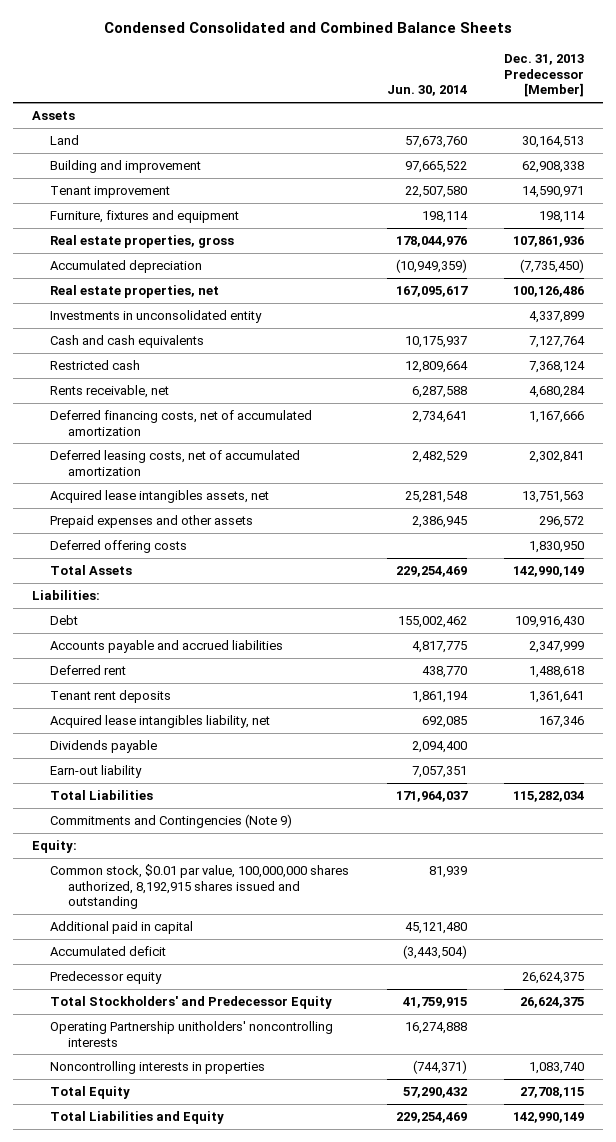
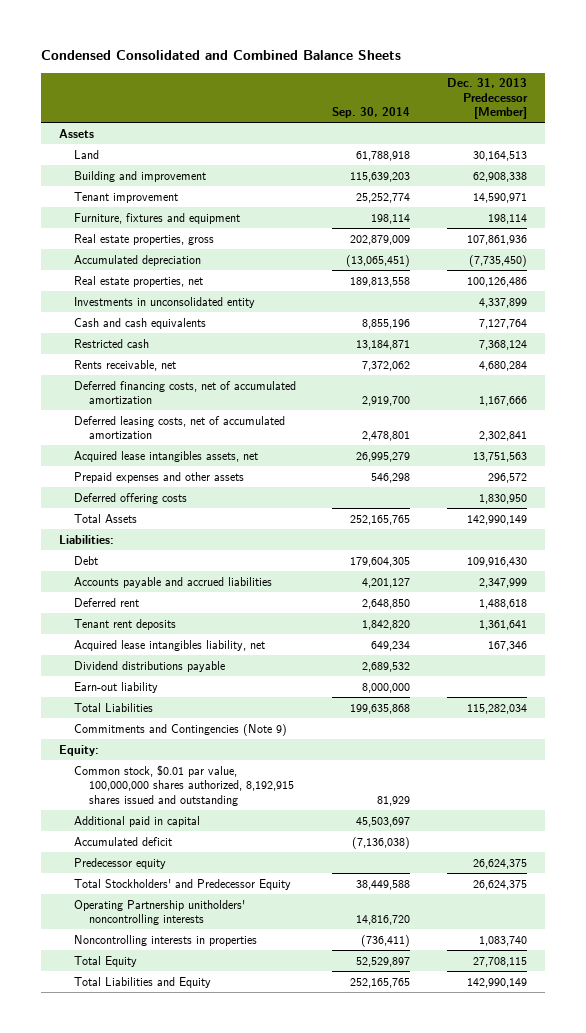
[386,85,467,97] Jun. 30, 2014 -> none
none -> [332,107,411,119] Sep. 30, 2014
[49,740,157,754] Dividends payable -> [74,660,226,672] Dividend distributions payable

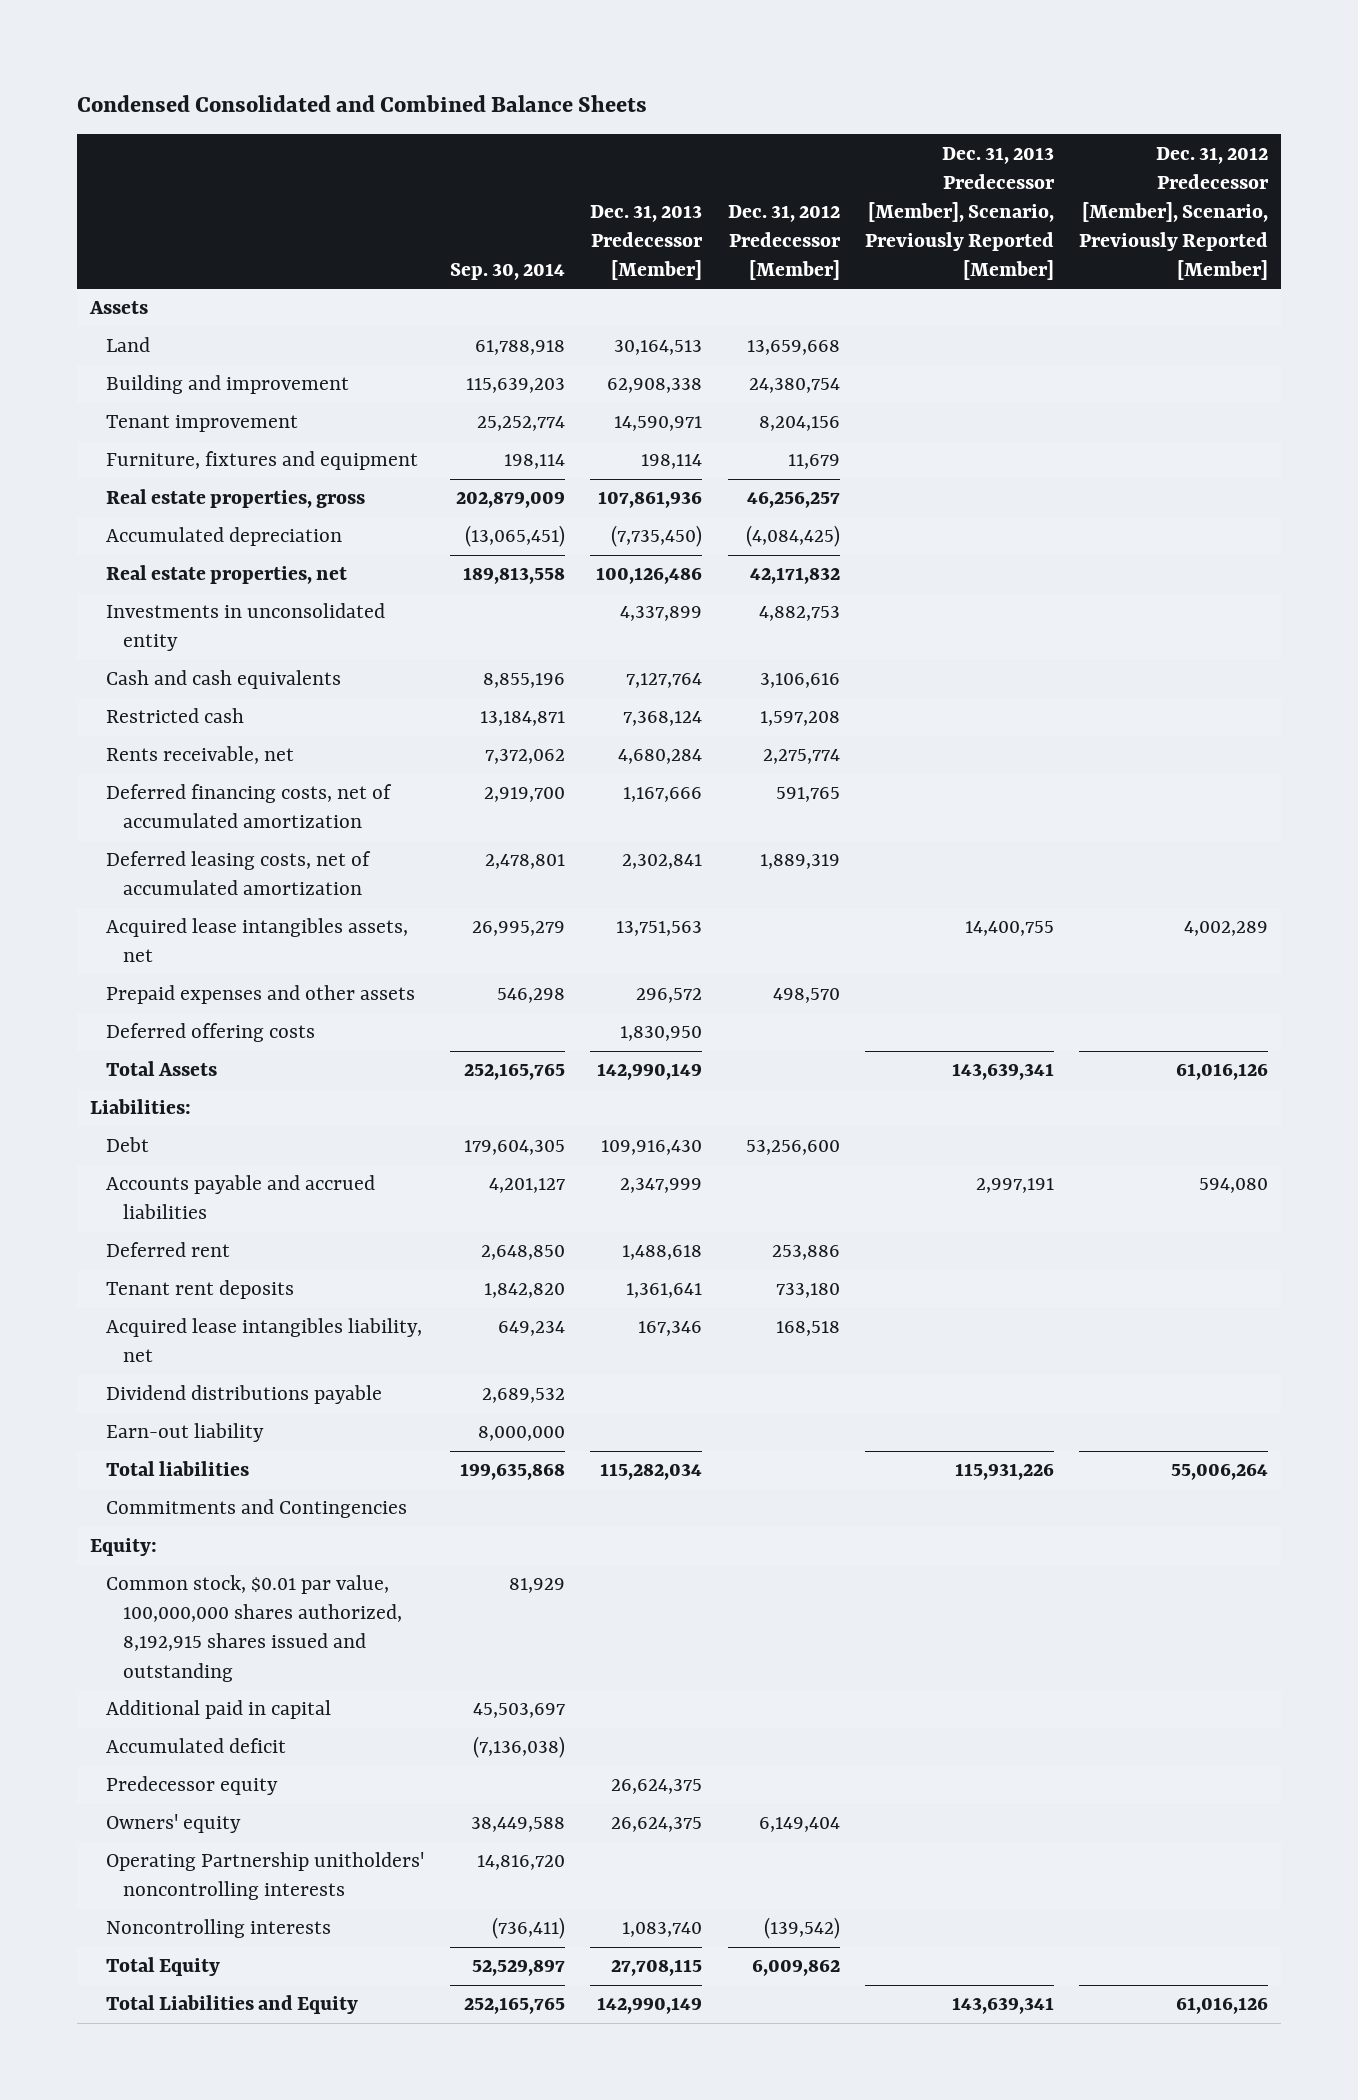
none -> [727,204,841,280] Dec. 31, 2012 Predecessor [Member]
none -> [864,146,1055,280] Dec. 31, 2013 Predecessor [Member], Scenario, Previously Reported [Member]
none -> [1079,146,1270,280] Dec. 31, 2012 Predecessor [Member], Scenario, Previously Reported [Member]
[74,702,154,712] Total Liabilities -> [106,1461,250,1477] Total liabilities
[74,723,288,736] Commitments and Contingencies (Note 9) -> [106,1499,408,1519] Commitments and Contingencies
[74,878,292,890] Total Stockholders' and Predecessor Equity -> [106,1814,242,1834] Owners' equity
[74,934,258,946] Noncontrolling interests in properties -> [106,1919,332,1939] Noncontrolling interests

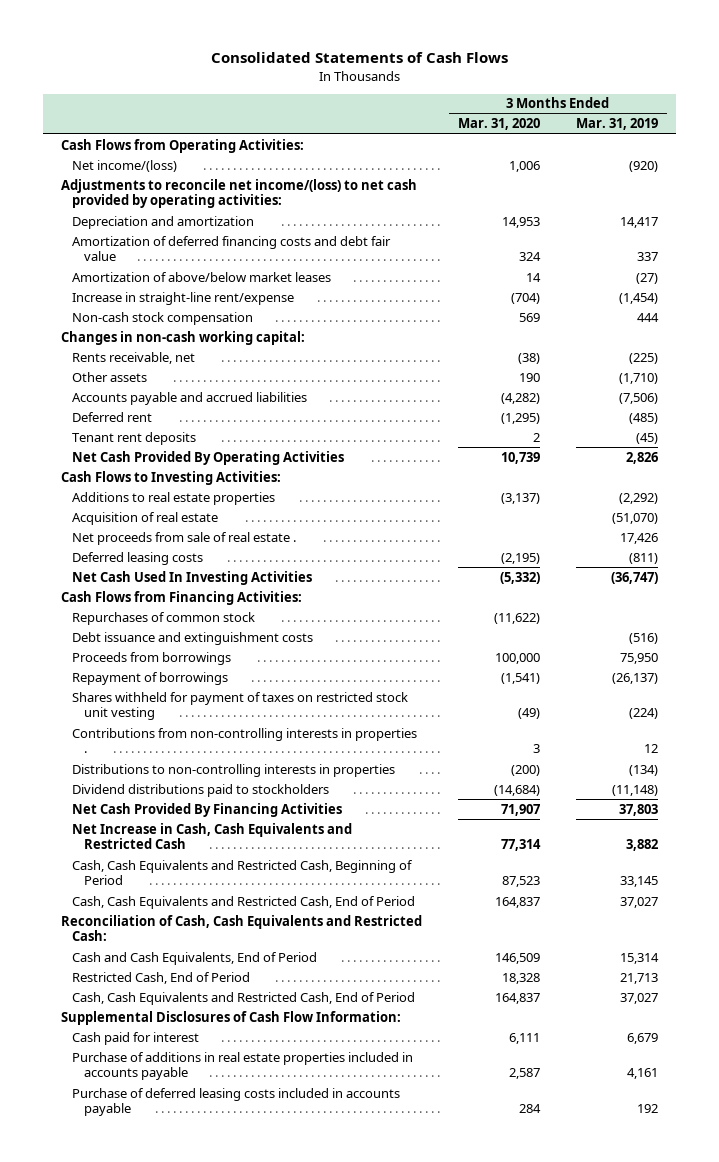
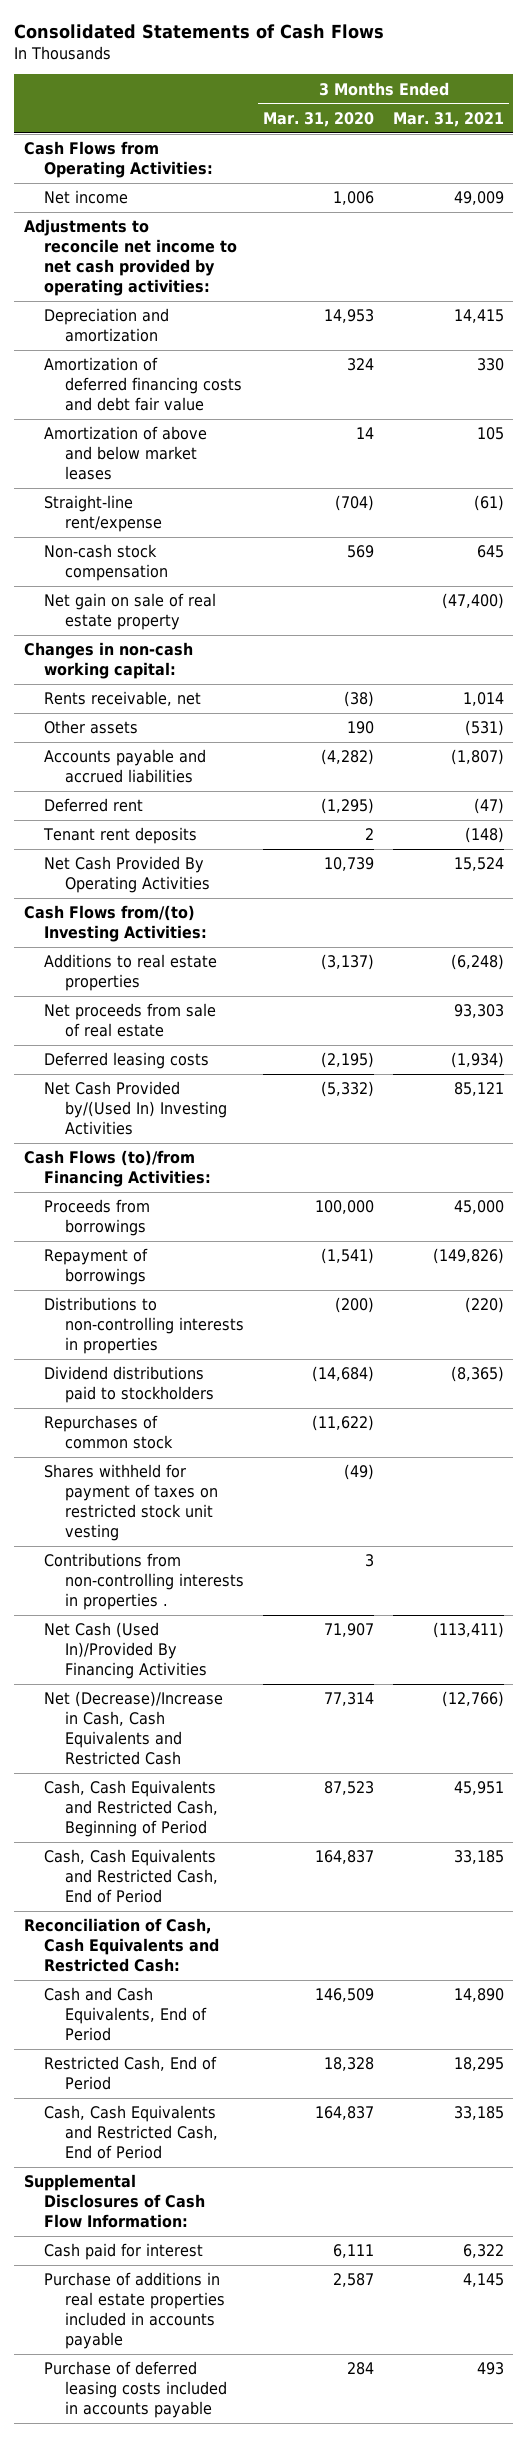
[576,118,659,131] Mar. 31, 2019 -> none
none -> [393,111,505,127] Mar. 31, 2021
[72,159,178,172] Net income/(loss) -> [44,190,129,205] Net income
[60,178,417,209] Adjustments to reconcile net income/(loss) to net cash provided by operating activities: -> [23,219,238,296] Adjustments to reconcile net income to net cash provided by operating activities:
[72,271,332,282] Amortization of above/below market leases -> [44,426,208,480] Amortization of above and below market leases
[72,291,295,305] Increase in straight-line rent/expense -> [44,495,163,533] Straight-line rent/expense
none -> [44,593,217,631] Net gain on sale of real estate property
[60,470,281,485] Cash Flows to Investing Activities: -> [23,905,208,943] Cash Flows from/(to) Investing Activities:
[72,511,219,525] Acquisition of real estate -> none
[72,531,297,545] Net proceeds from sale of real estate . -> [44,1003,217,1038] Net proceeds from sale of real estate
[72,631,314,645] Debt issuance and extinguishment costs -> none
[72,570,313,585] Net Cash Used In Investing Activities -> [44,1081,228,1135] Net Cash Provided by/(Used In) Investing Activities
[60,590,302,605] Cash Flows from Financing Activities: -> [23,1150,212,1188] Cash Flows (to)/from Financing Activities:
[72,611,256,625] Repurchases of common stock -> [44,1415,174,1450] Repurchases of common stock
[72,691,409,721] Shares withheld for payment of taxes on restricted stock unit vesting -> [44,1464,219,1541] Shares withheld for payment of taxes on restricted stock unit vesting
[72,727,418,754] Contributions from non-controlling interests in properties . -> [44,1553,245,1610] Contributions from non-controlling interests in properties .
[72,802,343,817] Net Cash Provided By Financing Activities -> [44,1622,208,1679] Net Cash (Used In)/Provided By Financing Activities
[72,822,353,850] Net Increase in Cash, Cash Equivalents and Restricted Cash -> [44,1691,224,1765] Net (Decrease)/Increase in Cash, Cash Equivalents and Restricted Cash

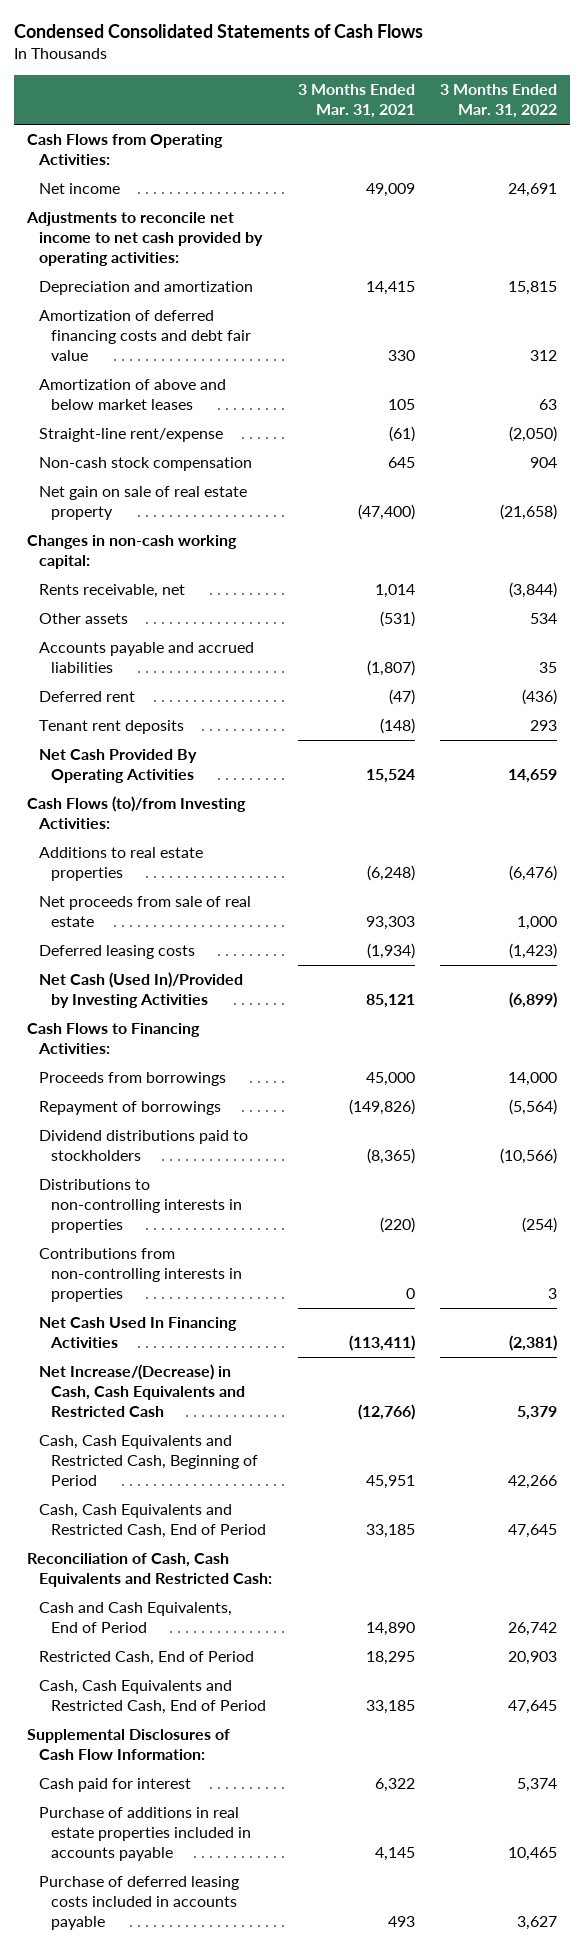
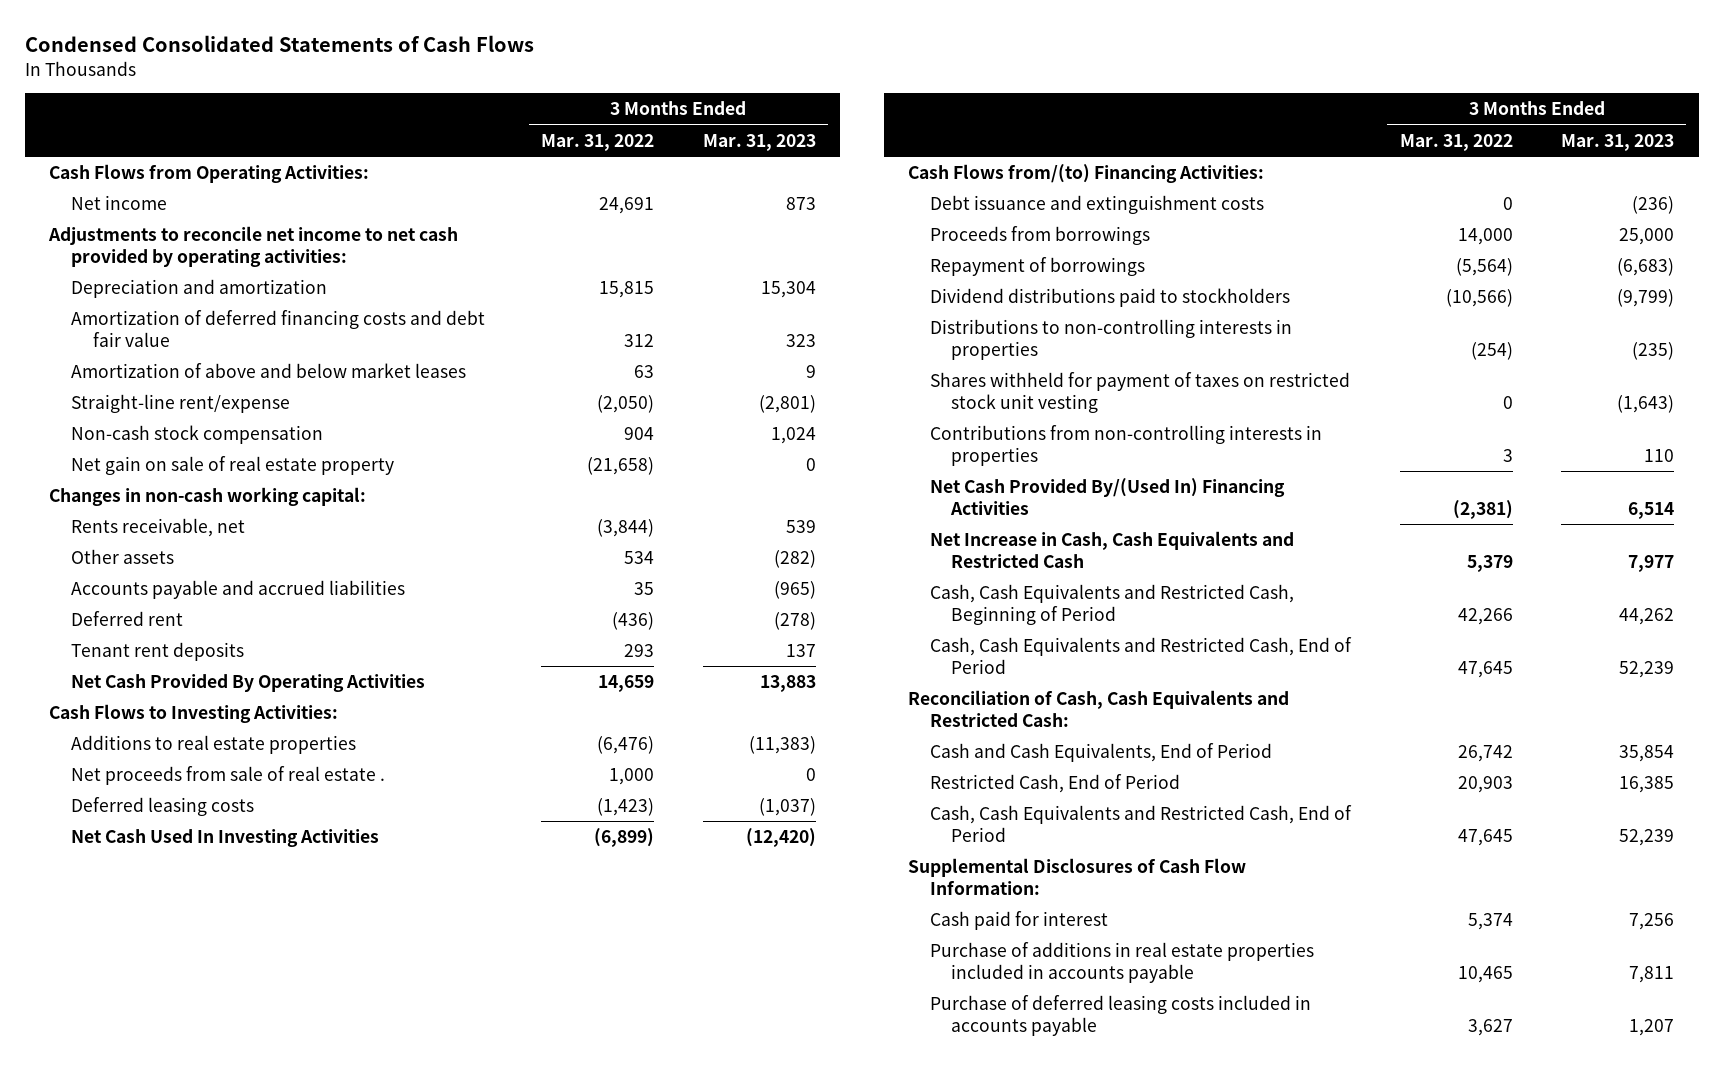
[297,84,415,119] 3 Months Ended Mar. 31, 2021 -> none
none -> [702,133,816,151] Mar. 31, 2023
[27,796,247,830] Cash Flows (to)/from Investing Activities: -> [49,704,339,724] Cash Flows to Investing Activities:
[39,896,252,928] Net proceeds from sale of real estate -> [70,766,385,786] Net proceeds from sale of real estate .
[39,972,244,1009] Net Cash (Used In)/Provided by Investing Activities -> [70,829,379,848] Net Cash Used In Investing Activities
[27,1023,201,1055] Cash Flows to Financing Activities: -> [908,164,1265,184] Cash Flows from/(to) Financing Activities:
none -> [929,195,1264,215] Debt issuance and extinguishment costs
none -> [929,372,1350,413] Shares withheld for payment of taxes on restricted stock unit vesting
[39,1317,238,1349] Net Cash Used In Financing Activities -> [929,478,1285,515] Net Cash Provided By/(Used In) Financing Activities
[39,1364,246,1418] Net Increase/(Decrease) in Cash, Cash Equivalents and Restricted Cash -> [929,531,1294,568] Net Increase in Cash, Cash Equivalents and Restricted Cash

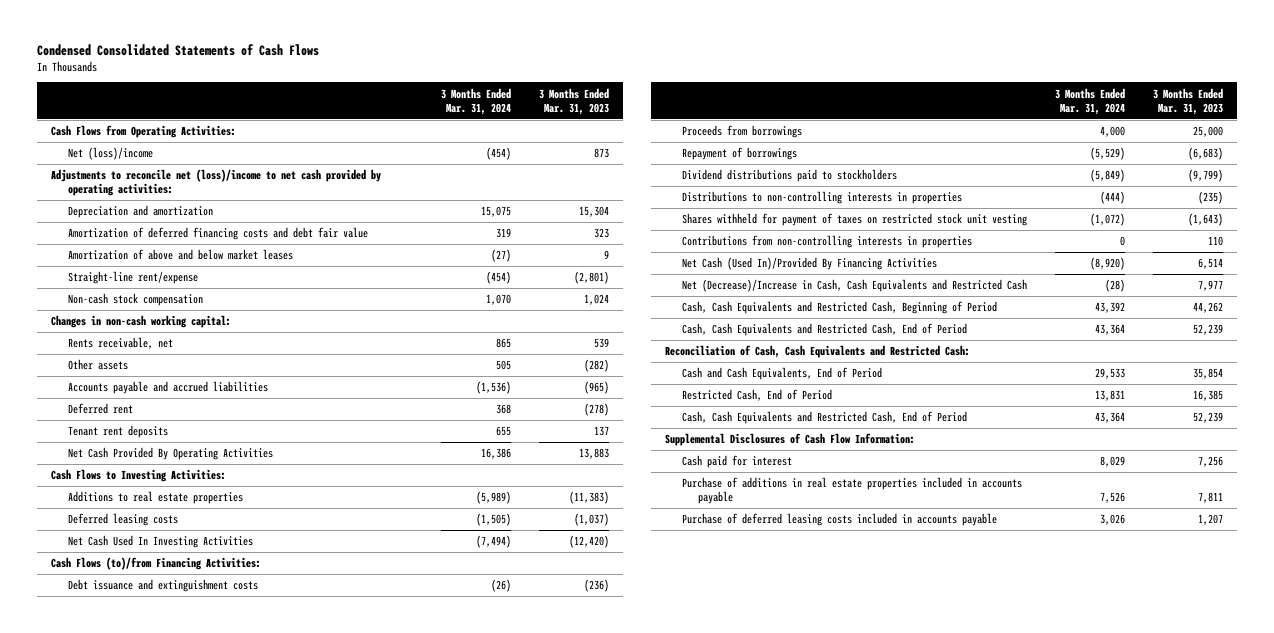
[540,133,654,151] Mar. 31, 2022 -> none
none -> [440,87,511,115] 3 Months Ended Mar. 31, 2024
[70,195,167,211] Net income -> [67,147,153,161] Net (loss)/income
[48,226,459,267] Adjustments to reconcile net income to net cash provided by operating activities: -> [51,169,382,197] Adjustments to reconcile net (loss)/income to net cash provided by operating activities:
[70,456,394,476] Net gain on sale of real estate property -> none
[70,766,385,786] Net proceeds from sale of real estate . -> none
[908,164,1265,184] Cash Flows from/(to) Financing Activities: -> [51,557,262,571] Cash Flows (to)/from Financing Activities:
[929,478,1285,515] Net Cash Provided By/(Used In) Financing Activities -> [681,257,937,271] Net Cash (Used In)/Provided By Financing Activities
[929,531,1294,568] Net Increase in Cash, Cash Equivalents and Restricted Cash -> [681,279,1027,293] Net (Decrease)/Increase in Cash, Cash Equivalents and Restricted Cash

